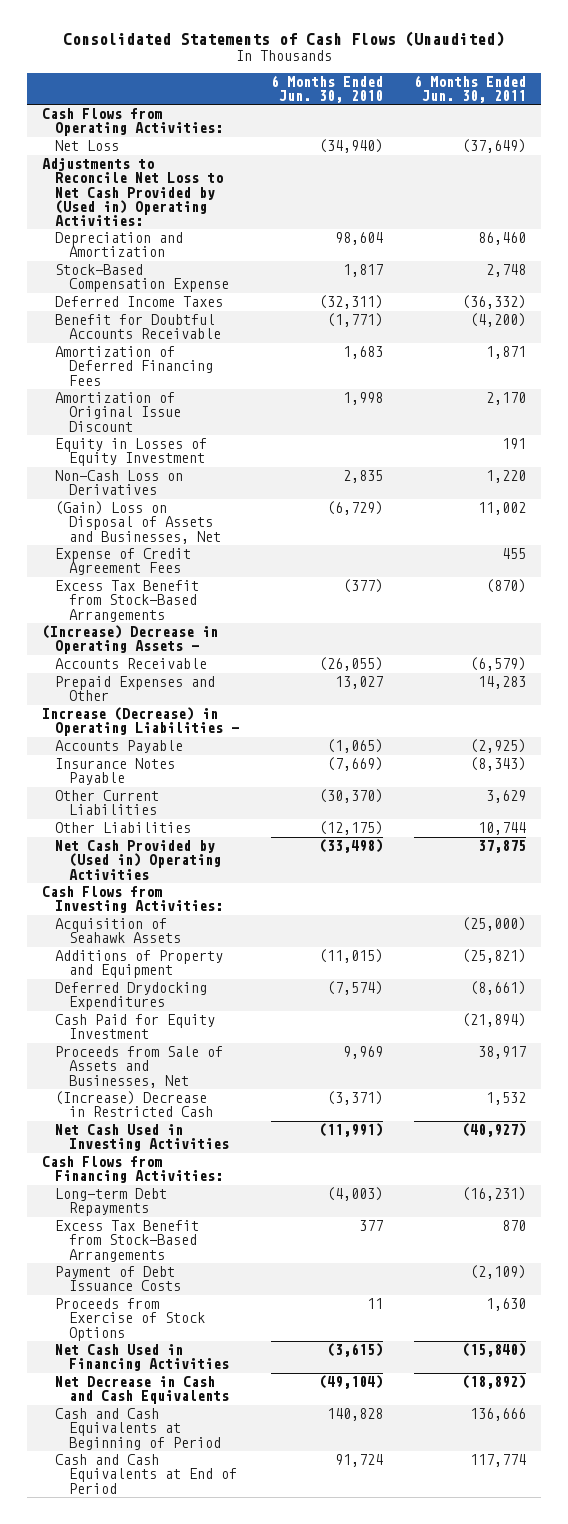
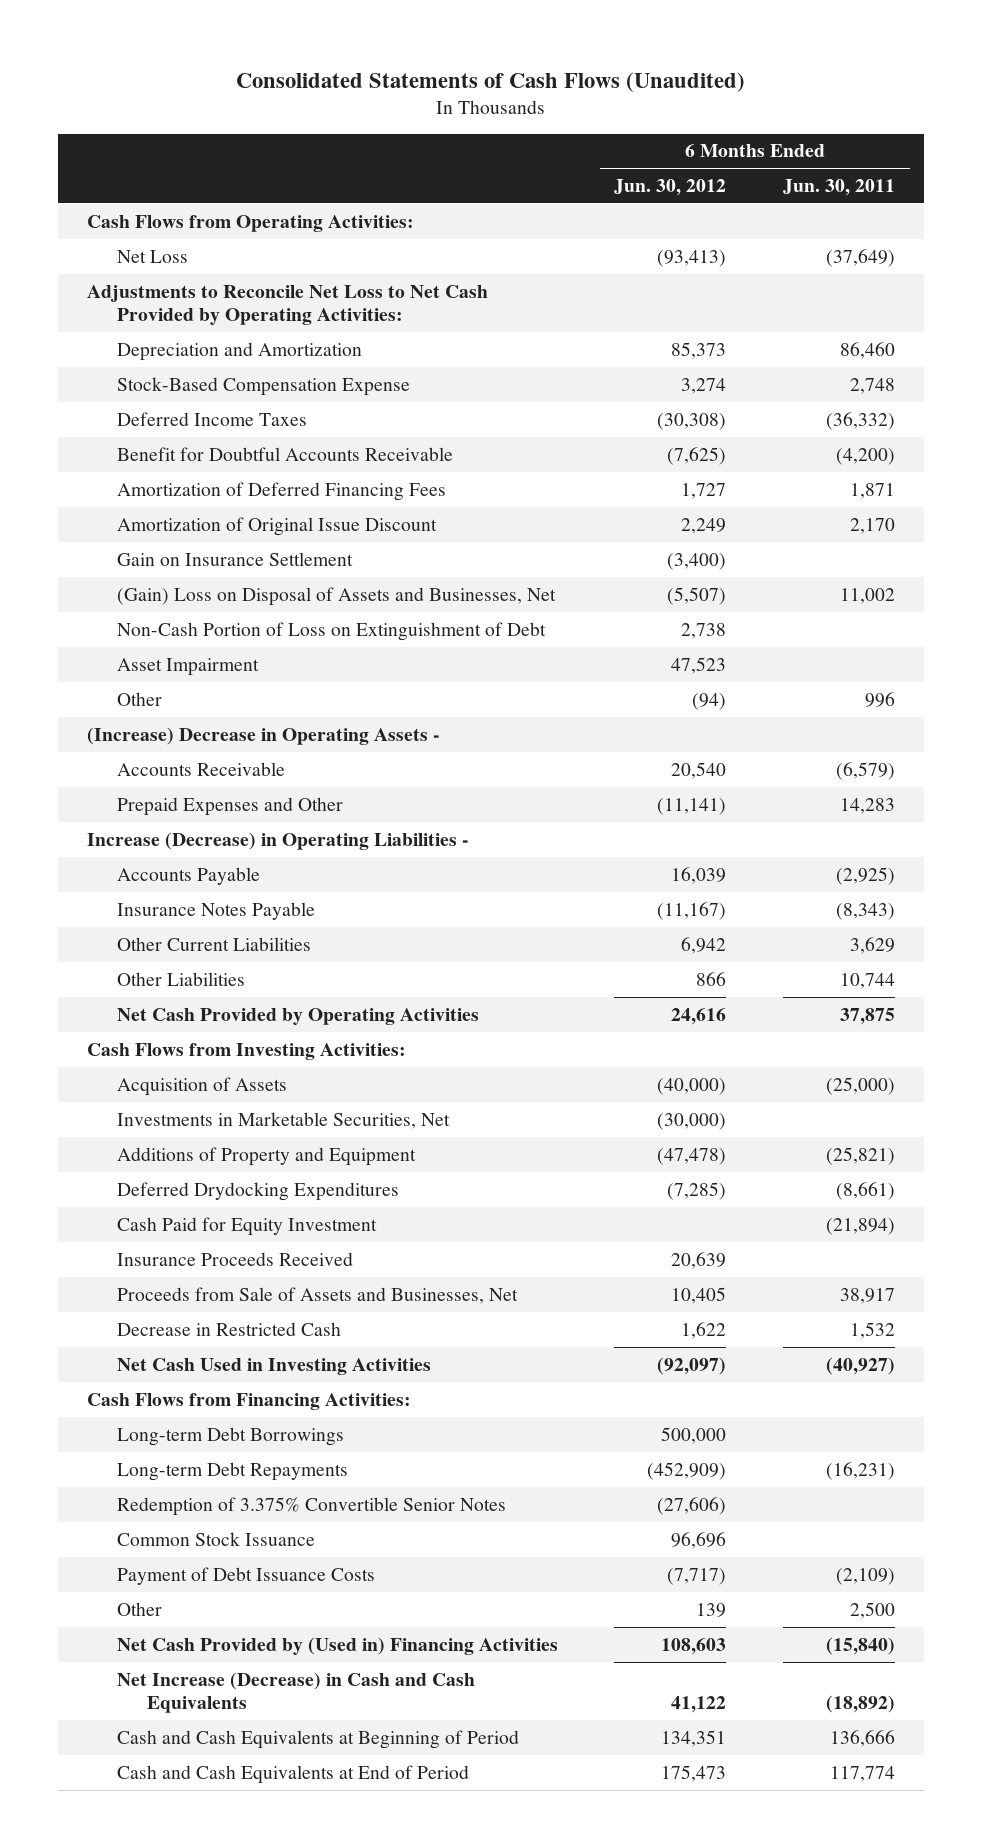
[270,74,383,104] 6 Months Ended Jun. 30, 2010 -> none
none -> [614,179,727,197] Jun. 30, 2012
[42,158,224,226] Adjustments to Reconcile Net Loss to Net Cash Provided by (Used in) Operating Activities: -> [86,284,488,326] Adjustments to Reconcile Net Loss to Net Cash Provided by Operating Activities:
[55,438,208,467] Equity in Losses of Equity Investment -> none
[55,470,184,496] Non-Cash Loss on Derivatives -> none
none -> [116,551,353,566] Gain on Insurance Settlement
[55,548,192,576] Expense of Credit Agreement Fees -> none
[55,580,200,622] Excess Tax Benefit from Stock-Based Arrangements -> none
none -> [116,621,546,641] Non-Cash Portion of Loss on Extinguishment of Debt
none -> [116,657,259,676] Asset Impairment
none -> [116,691,162,706] Other
[55,840,221,880] Net Cash Provided by (Used in) Operating Activities -> [116,1007,479,1025] Net Cash Provided by Operating Activities
[55,918,181,944] Acquisition of Seahawk Assets -> [116,1076,287,1096] Acquisition of Assets
none -> [116,1111,450,1129] Investments in Marketable Securities, Net
none -> [116,1251,353,1266] Insurance Proceeds Received
[55,1091,213,1118] (Increase) Decrease in Restricted Cash -> [116,1321,341,1336] Decrease in Restricted Cash
none -> [116,1426,344,1446] Long-term Debt Borrowings
[55,1220,200,1262] Excess Tax Benefit from Stock-Based Arrangements -> none
none -> [116,1496,506,1516] Redemption of 3.375% Convertible Senior Notes
none -> [116,1531,315,1546] Common Stock Issuance
[55,1298,205,1341] Proceeds from Exercise of Stock Options -> none
none -> [116,1601,162,1616] Other
[55,1344,229,1372] Net Cash Used in Financing Activities -> [116,1636,558,1655] Net Cash Provided by (Used in) Financing Activities
[55,1376,229,1405] Net Decrease in Cash and Cash Equivalents -> [116,1671,475,1714] Net Increase (Decrease) in Cash and Cash Equivalents

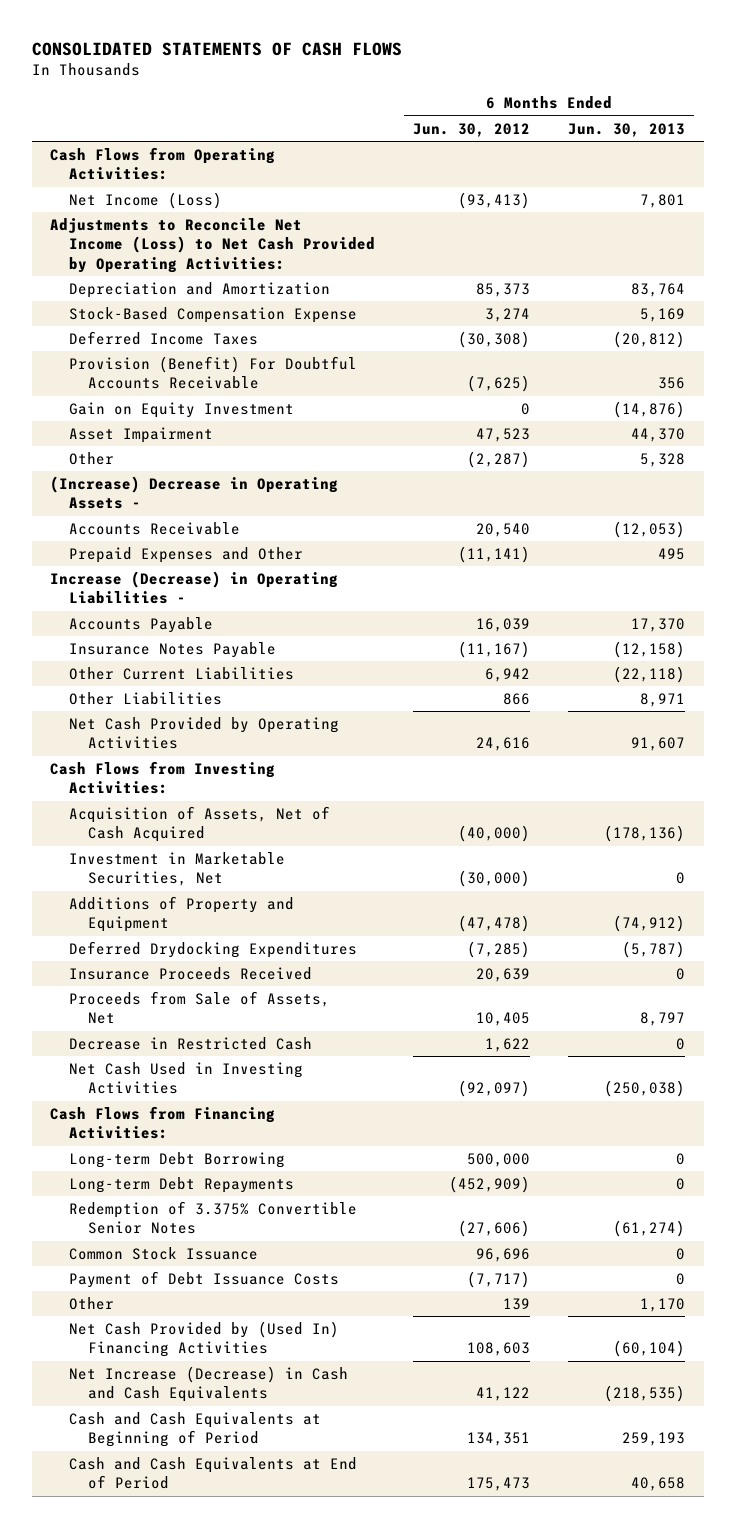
[235,72,745,93] Consolidated Statements of Cash Flows (Unaudited) -> [31,41,402,56] CONSOLIDATED STATEMENTS OF CASH FLOWS
[783,179,896,197] Jun. 30, 2011 -> none
none -> [567,122,685,137] Jun. 30, 2013
[116,249,188,263] Net Loss -> [69,191,223,209] Net Income (Loss)
[86,284,488,326] Adjustments to Reconcile Net Loss to Net Cash Provided by Operating Activities: -> [50,217,376,273] Adjustments to Reconcile Net Income (Loss) to Net Cash Provided by Operating Activities:
[116,481,446,501] Amortization of Deferred Financing Fees -> none
[116,516,437,536] Amortization of Original Issue Discount -> none
[116,551,353,566] Gain on Insurance Settlement -> none
[116,586,556,606] (Gain) Loss on Disposal of Assets and Businesses, Net -> none
[116,621,546,641] Non-Cash Portion of Loss on Extinguishment of Debt -> none
[116,446,453,461] Benefit for Doubtful Accounts Receivable -> [69,355,358,390] Provision (Benefit) For Doubtful Accounts Receivable
none -> [69,401,295,418] Gain on Equity Investment
[692,692,727,710] (94) -> [467,450,531,468] (2,287)
[116,1076,287,1096] Acquisition of Assets -> [69,805,331,843] Acquisition of Assets, Net of Cash Acquired
[116,1111,450,1129] Investments in Marketable Securities, Net -> [69,851,286,887] Investment in Marketable Securities, Net
[116,1216,377,1236] Cash Paid for Equity Investment -> none
[116,1286,518,1304] Proceeds from Sale of Assets and Businesses, Net -> [69,990,331,1025] Proceeds from Sale of Assets, Net
[116,1426,344,1446] Long-term Debt Borrowings -> [69,1151,286,1168] Long-term Debt Borrowing
[116,1636,558,1655] Net Cash Provided by (Used in) Financing Activities -> [69,1320,340,1358] Net Cash Provided by (Used In) Financing Activities

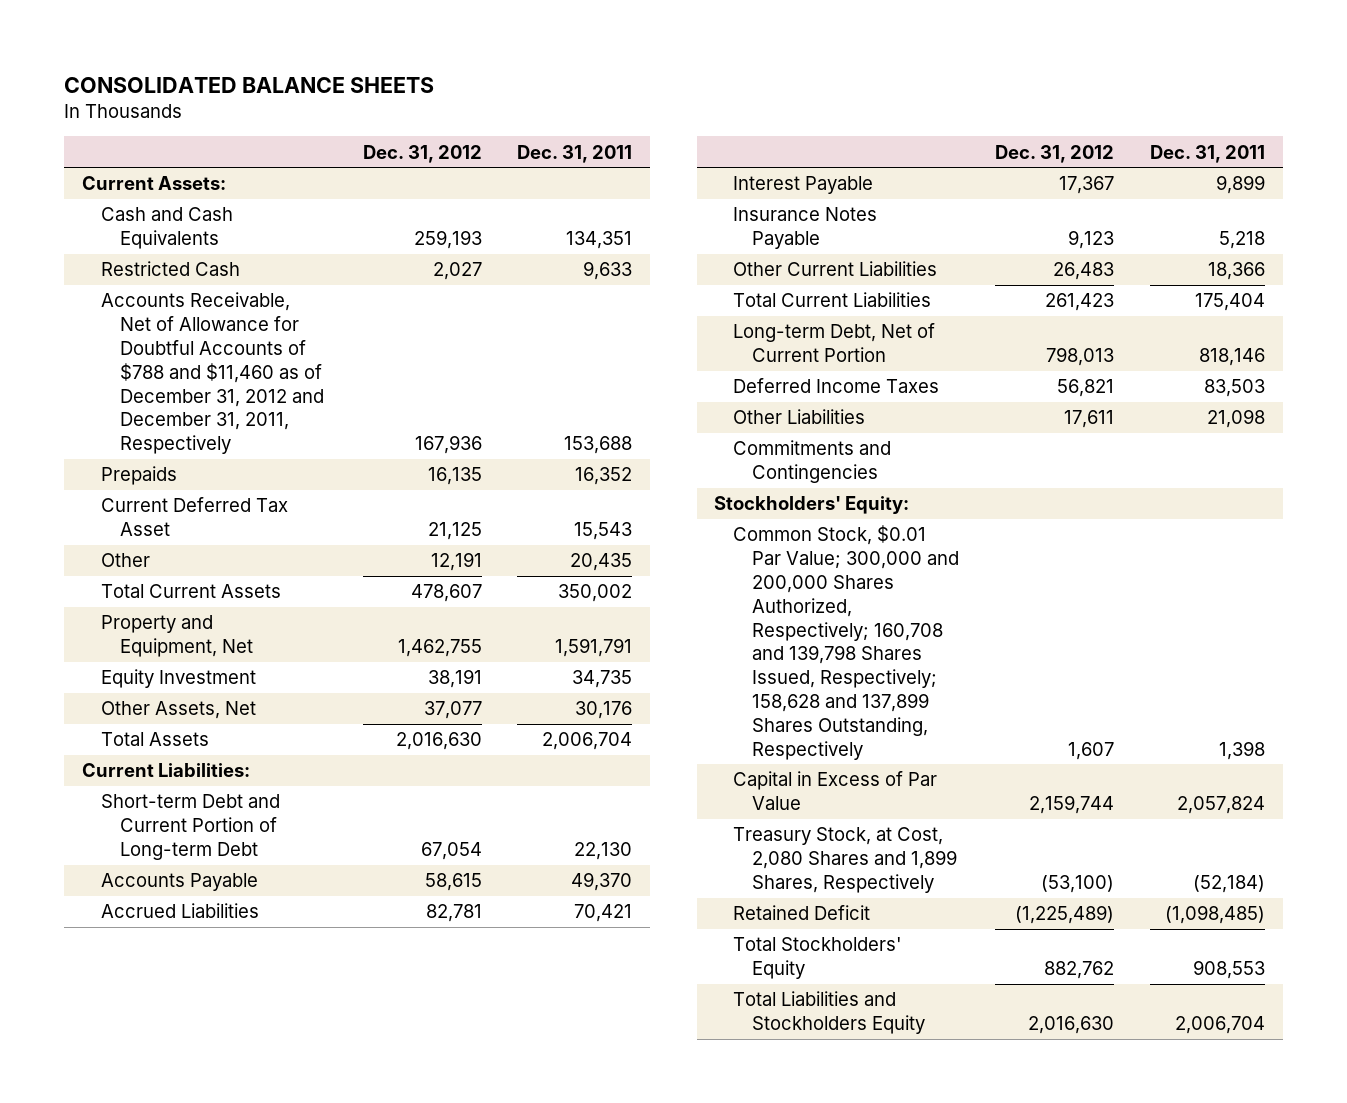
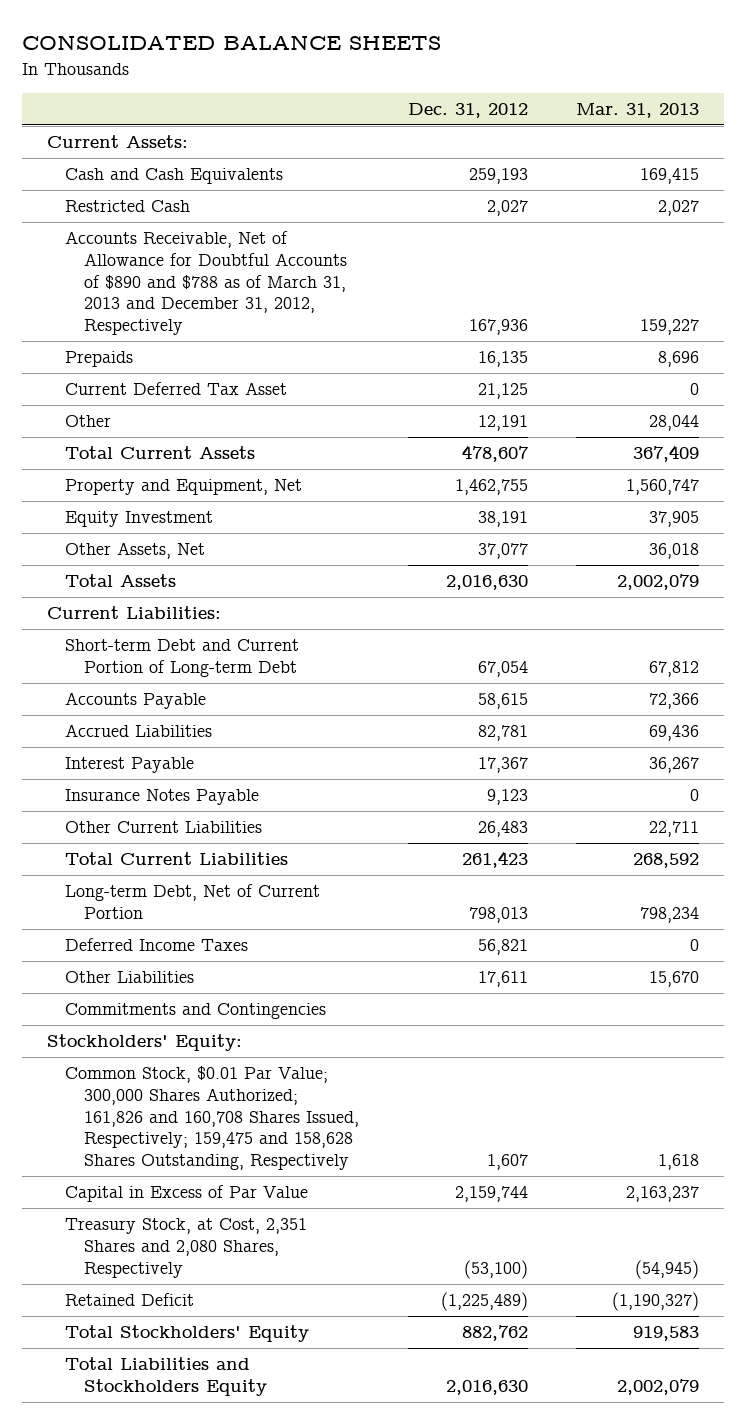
[517,144,633,163] Dec. 31, 2011 -> none
none -> [576,103,700,119] Mar. 31, 2013
[100,292,324,455] Accounts Receivable, Net of Allowance for Doubtful Accounts of $788 and $11,460 as of December 31, 2012 and December 31, 2011, Respectively -> [65,231,347,335] Accounts Receivable, Net of Allowance for Doubtful Accounts of $890 and $788 as of March 31, 2013 and December 31, 2012, Respectively
[733,525,960,760] Common Stock, $0.01 Par Value; 300,000 and 200,000 Shares Authorized, Respectively; 160,708 and 139,798 Shares Issued, Respectively; 158,628 and 137,899 Shares Outstanding, Respectively -> [65,1066,359,1170] Common Stock, $0.01 Par Value; 300,000 Shares Authorized; 161,826 and 160,708 Shares Issued, Respectively; 159,475 and 158,628 Shares Outstanding, Respectively
[733,827,958,893] Treasury Stock, at Cost, 2,080 Shares and 1,899 Shares, Respectively -> [65,1218,308,1278] Treasury Stock, at Cost, 2,351 Shares and 2,080 Shares, Respectively

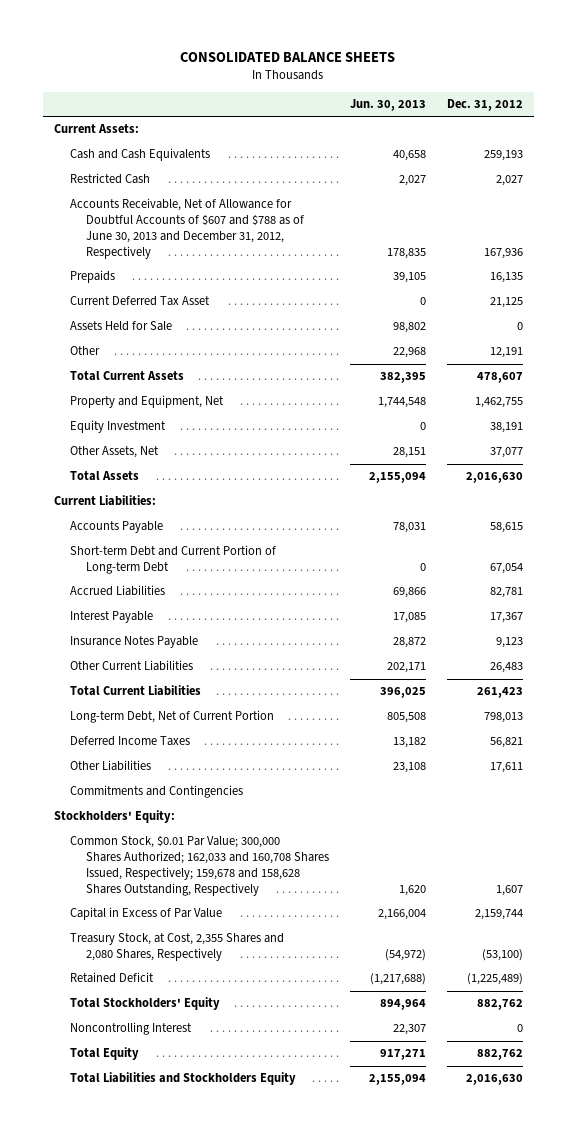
[576,103,700,119] Mar. 31, 2013 -> none
none -> [349,99,426,112] Jun. 30, 2013
[65,231,347,335] Accounts Receivable, Net of Allowance for Doubtful Accounts of $890 and $788 as of March 31, 2013 and December 31, 2012, Respectively -> [69,198,304,260] Accounts Receivable, Net of Allowance for Doubtful Accounts of $607 and $788 as of June 30, 2013 and December 31, 2012, Respectively
none -> [69,321,172,332] Assets Held for Sale
[65,639,300,677] Short-term Debt and Current Portion of Long-term Debt -> [69,545,276,575] Short-term Debt and Current Portion of Long-term Debt
[65,1066,359,1170] Common Stock, $0.01 Par Value; 300,000 Shares Authorized; 161,826 and 160,708 Shares Issued, Respectively; 159,475 and 158,628 Shares Outstanding, Respectively -> [69,835,329,897] Common Stock, $0.01 Par Value; 300,000 Shares Authorized; 162,033 and 160,708 Shares Issued, Respectively; 159,678 and 158,628 Shares Outstanding, Respectively
[65,1218,308,1278] Treasury Stock, at Cost, 2,351 Shares and 2,080 Shares, Respectively -> [69,933,284,962] Treasury Stock, at Cost, 2,355 Shares and 2,080 Shares, Respectively
none -> [69,1022,192,1036] Noncontrolling Interest
none -> [69,1047,139,1061] Total Equity

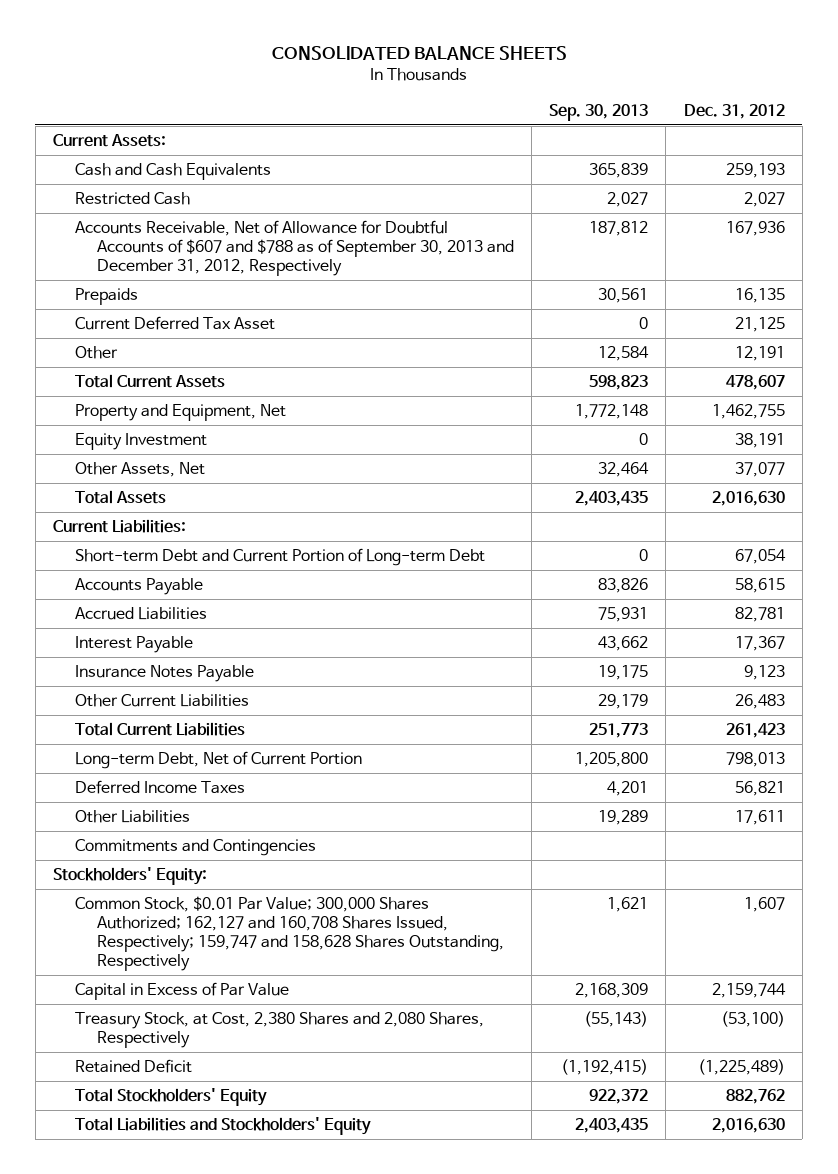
[349,99,426,112] Jun. 30, 2013 -> none
none -> [549,103,649,121] Sep. 30, 2013
[69,198,304,260] Accounts Receivable, Net of Allowance for Doubtful Accounts of $607 and $788 as of June 30, 2013 and December 31, 2012, Respectively -> [74,220,514,276] Accounts Receivable, Net of Allowance for Doubtful Accounts of $607 and $788 as of September 30, 2013 and December 31, 2012, Respectively
[69,321,172,332] Assets Held for Sale -> none
[69,521,163,534] Accounts Payable -> [74,578,203,596] Accounts Payable
[69,835,329,897] Common Stock, $0.01 Par Value; 300,000 Shares Authorized; 162,033 and 160,708 Shares Issued, Respectively; 159,678 and 158,628 Shares Outstanding, Respectively -> [74,896,504,971] Common Stock, $0.01 Par Value; 300,000 Shares Authorized; 162,127 and 160,708 Shares Issued, Respectively; 159,747 and 158,628 Shares Outstanding, Respectively
[69,933,284,962] Treasury Stock, at Cost, 2,355 Shares and 2,080 Shares, Respectively -> [74,1012,484,1048] Treasury Stock, at Cost, 2,380 Shares and 2,080 Shares, Respectively
[69,1022,192,1036] Noncontrolling Interest -> none
[69,1047,139,1061] Total Equity -> none
[69,1072,296,1086] Total Liabilities and Stockholders Equity -> [74,1117,371,1136] Total Liabilities and Stockholders' Equity

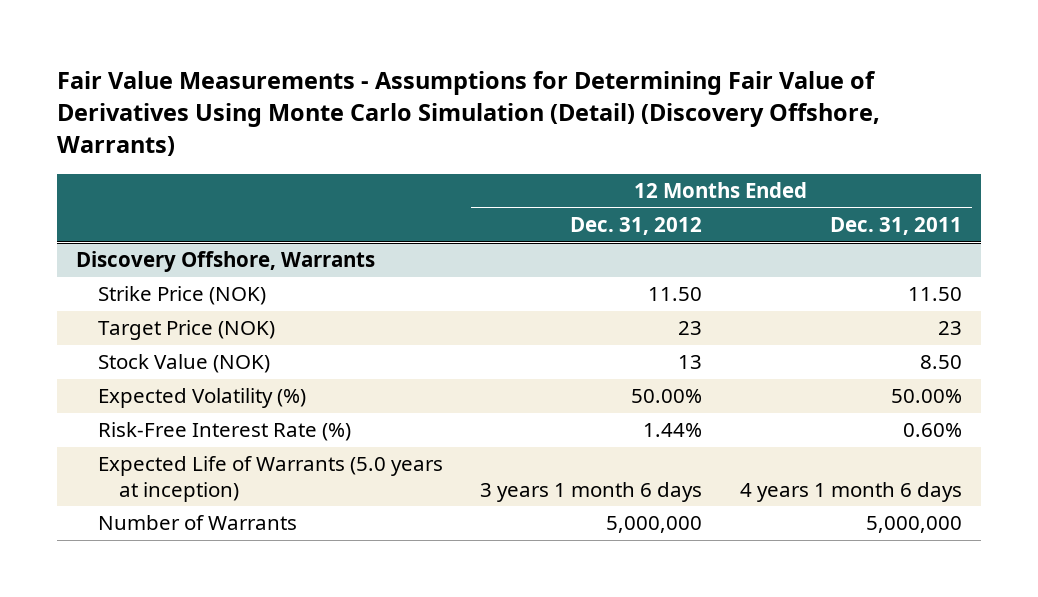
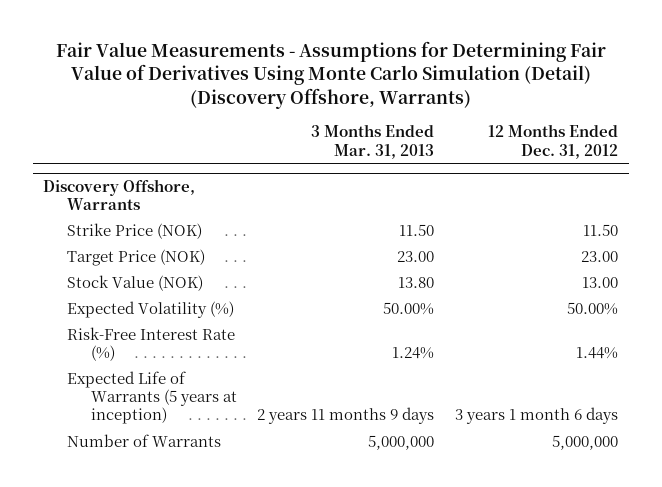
[830,217,963,236] Dec. 31, 2011 -> none
none -> [311,124,435,159] 3 Months Ended Mar. 31, 2013
[678,321,703,336] 23 -> [581,250,619,262] 23.00
[678,355,703,370] 13 -> [582,276,619,288] 13.00
[97,456,443,502] Expected Life of Warrants (5.0 years at inception) -> [66,370,237,424] Expected Life of Warrants (5 years at inception)

